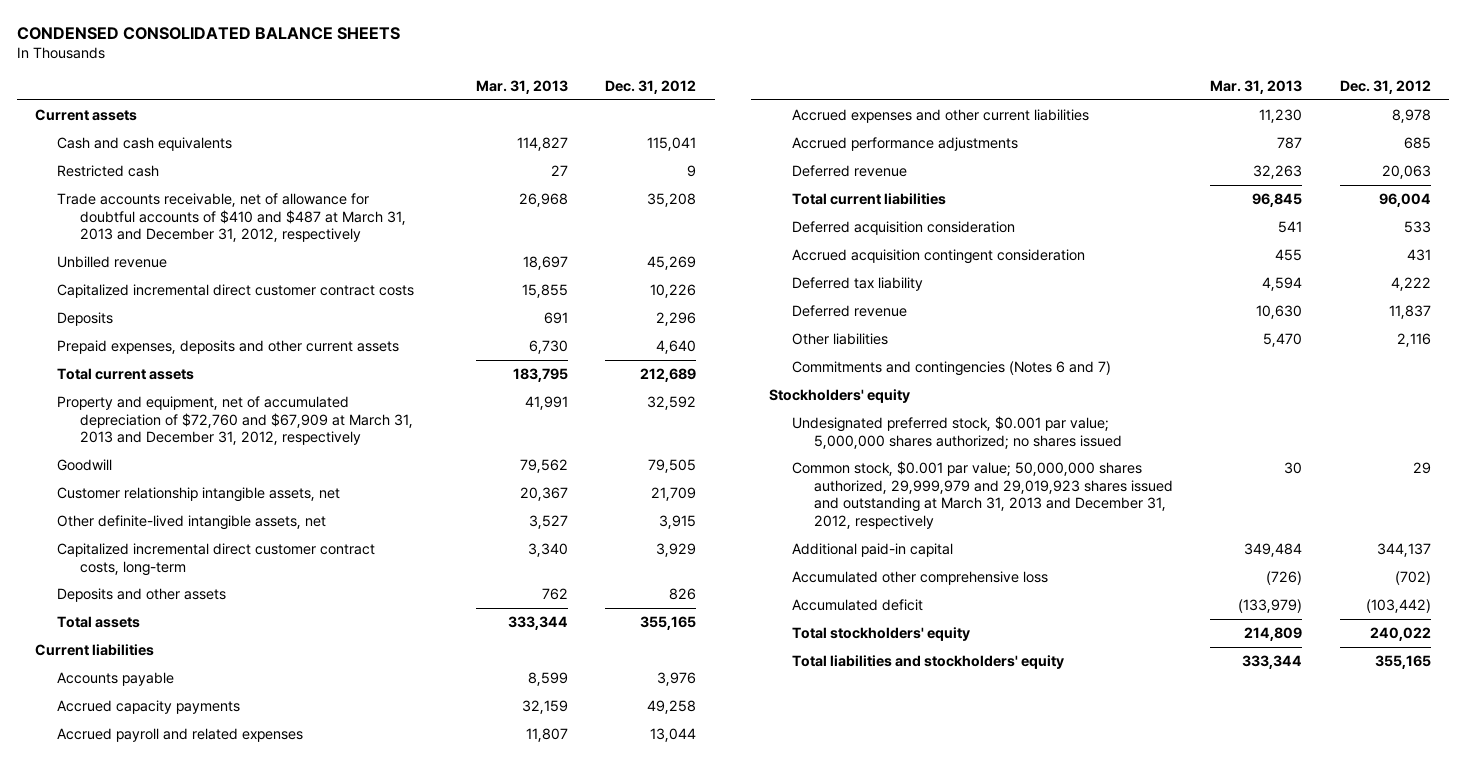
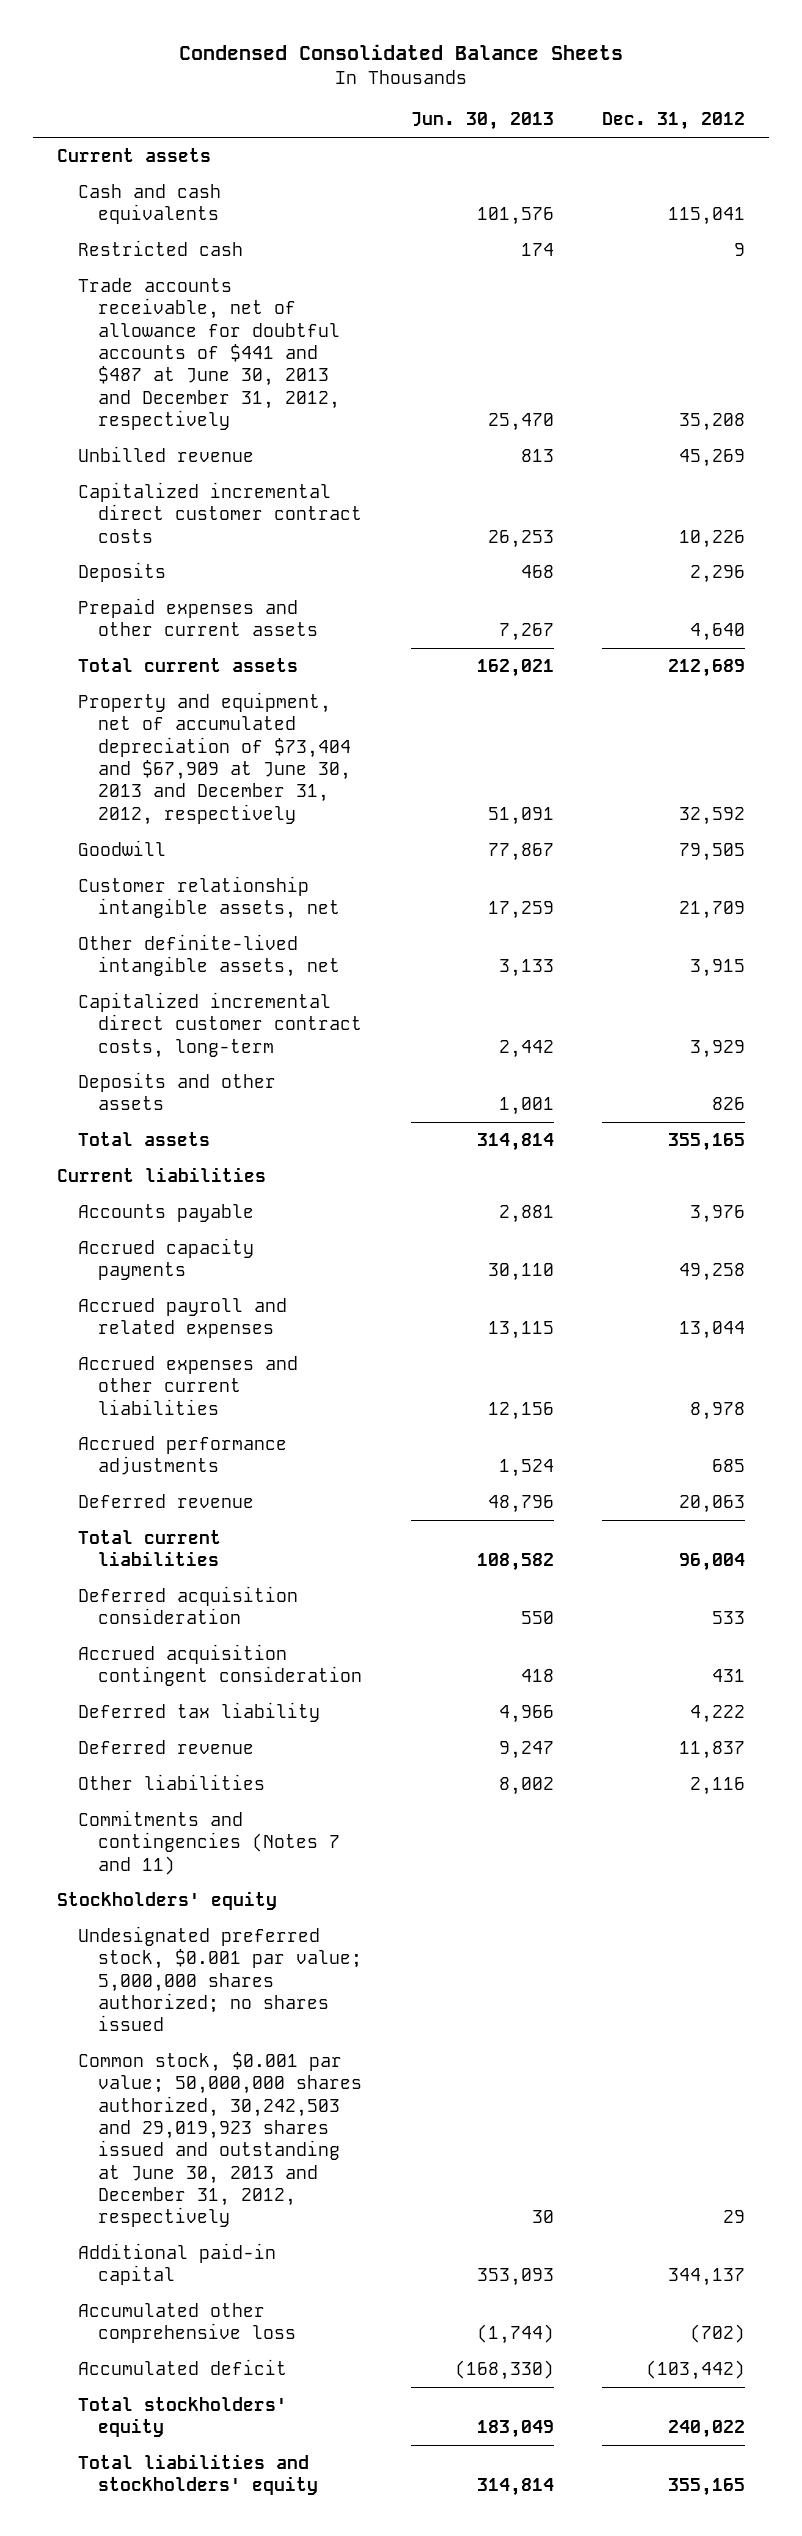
[16,26,400,40] CONDENSED CONSOLIDATED BALANCE SHEETS -> [178,44,623,61] Condensed Consolidated Balance Sheets
[476,80,569,95] Mar. 31, 2013 -> none
none -> [410,112,554,131] Jun. 30, 2013
[57,192,406,243] Trade accounts receivable, net of allowance for doubtful accounts of $410 and $487 at March 31, 2013 and December 31, 2012, respectively -> [77,278,341,431] Trade accounts receivable, net of allowance for doubtful accounts of $441 and $487 at June 30, 2013 and December 31, 2012, respectively
[57,339,400,354] Prepaid expenses, deposits and other current assets -> [77,598,319,637] Prepaid expenses and other current assets
[57,395,413,446] Property and equipment, net of accumulated depreciation of $72,760 and $67,909 at March 31, 2013 and December 31, 2012, respectively -> [77,692,352,825] Property and equipment, net of accumulated depreciation of $73,404 and $67,909 at June 30, 2013 and December 31, 2012, respectively
[791,360,1111,376] Commitments and contingencies (Notes 6 and 7) -> [77,1810,341,1875] Commitments and contingencies (Notes 7 and 11)
[791,460,1173,529] Common stock, $0.001 par value; 50,000,000 shares authorized, 29,999,979 and 29,019,923 shares issued and outstanding at March 31, 2013 and December 31, 2012, respectively -> [77,2052,363,2228] Common stock, $0.001 par value; 50,000,000 shares authorized, 30,242,503 and 29,019,923 shares issued and outstanding at June 30, 2013 and December 31, 2012, respectively

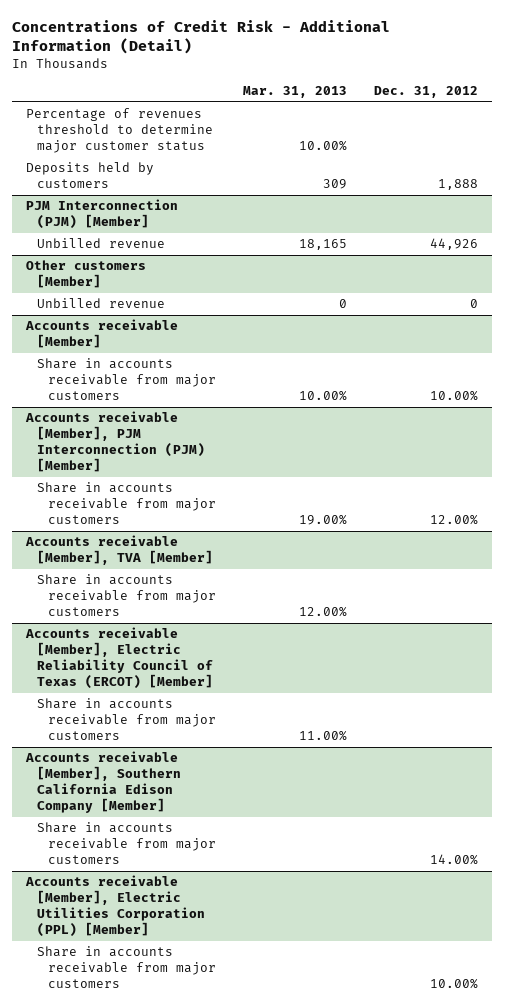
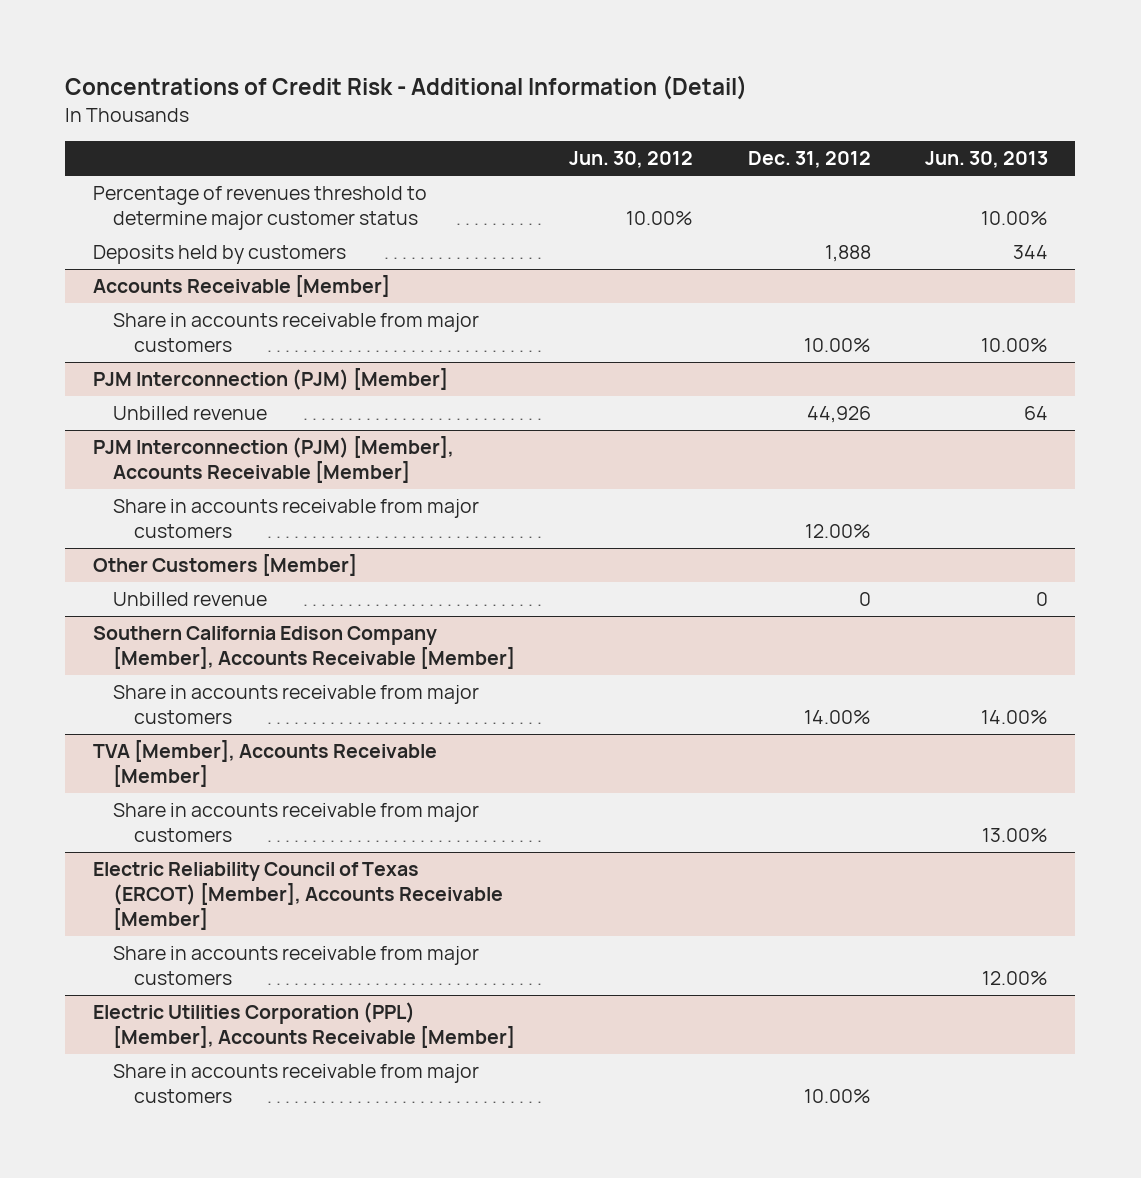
[243,86,348,99] Mar. 31, 2013 -> none
none -> [569,151,694,169] Jun. 30, 2012
none -> [924,151,1048,169] Jun. 30, 2013
none -> [92,275,390,298] Accounts Receivable [Member]
none -> [113,313,480,353] Share in accounts receivable from major customers
[26,260,147,289] Other customers [Member] -> none
[36,298,165,309] Unbilled revenue -> none
[25,319,179,349] Accounts receivable [Member] -> none
[36,358,216,401] Share in accounts receivable from major customers -> none
[25,411,205,473] Accounts receivable [Member], PJM Interconnection (PJM) [Member] -> [92,436,454,484] PJM Interconnection (PJM) [Member], Accounts Receivable [Member]
none -> [92,554,357,577] Other Customers [Member]
none -> [113,592,268,607] Unbilled revenue
none -> [92,626,516,670] Southern California Edison Company [Member], Accounts Receivable [Member]
none -> [113,685,480,725] Share in accounts receivable from major customers
[25,535,213,566] Accounts receivable [Member], TVA [Member] -> [92,740,437,788] TVA [Member], Accounts Receivable [Member]
[25,627,213,690] Accounts receivable [Member], Electric Reliability Council of Texas (ERCOT) [Member] -> [92,862,504,931] Electric Reliability Council of Texas (ERCOT) [Member], Accounts Receivable [Member]
[25,751,181,814] Accounts receivable [Member], Southern California Edison Company [Member] -> none
[36,822,216,865] Share in accounts receivable from major customers -> none
[25,875,205,938] Accounts receivable [Member], Electric Utilities Corporation (PPL) [Member] -> [92,1002,516,1049] Electric Utilities Corporation (PPL) [Member], Accounts Receivable [Member]

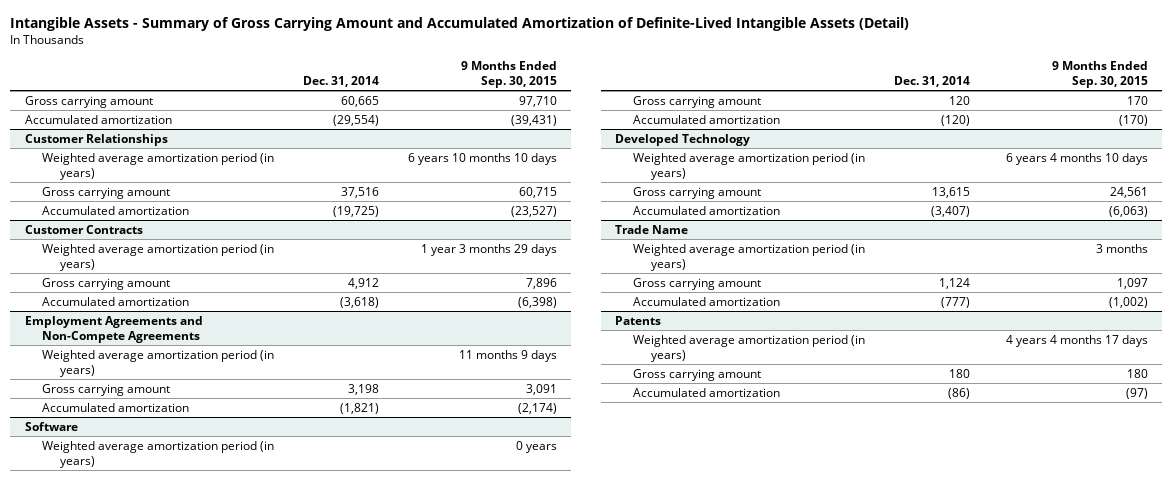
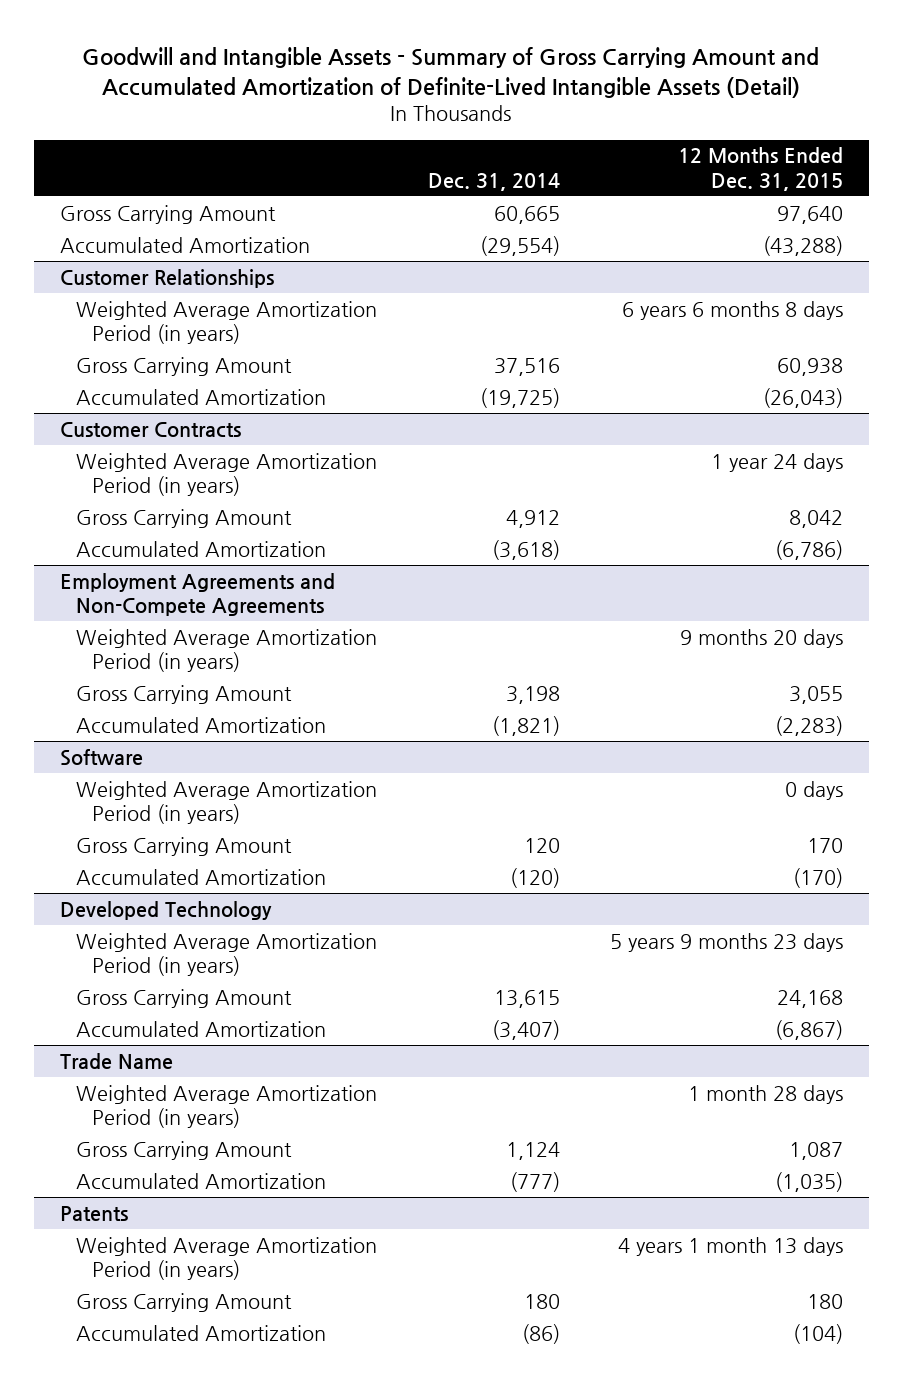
[10,17,910,32] Intangible Assets - Summary of Gross Carrying Amount and Accumulated Amortization of Definite-Lived Intangible Assets (Detail) -> [82,47,820,99] Goodwill and Intangible Assets - Summary of Gross Carrying Amount and Accumulated Amortization of Definite-Lived Intangible Assets (Detail)
[461,61,558,88] 9 Months Ended Sep. 30, 2015 -> none
none -> [678,147,844,191] 12 Months Ended Dec. 31, 2015
[24,95,153,108] Gross carrying amount -> [59,204,276,224] Gross Carrying Amount
[24,114,172,124] Accumulated amortization -> [59,236,310,253] Accumulated Amortization
[42,152,275,180] Weighted average amortization period (in years) -> [75,300,377,345] Weighted Average Amortization Period (in years)
[42,186,171,199] Gross carrying amount -> [75,356,292,376] Gross Carrying Amount
[42,205,190,215] Accumulated amortization -> [75,388,326,405] Accumulated Amortization
[42,243,275,271] Weighted average amortization period (in years) -> [75,452,377,497] Weighted Average Amortization Period (in years)
[42,277,171,290] Gross carrying amount -> [75,508,292,528] Gross Carrying Amount
[42,296,190,306] Accumulated amortization -> [75,540,326,557] Accumulated Amortization
[42,349,275,377] Weighted average amortization period (in years) -> [75,628,377,673] Weighted Average Amortization Period (in years)
[42,383,171,396] Gross carrying amount -> [75,684,292,704] Gross Carrying Amount
[42,402,190,412] Accumulated amortization -> [75,716,326,733] Accumulated Amortization
[42,440,275,468] Weighted average amortization period (in years) -> [75,780,377,825] Weighted Average Amortization Period (in years)
[633,95,762,108] Gross carrying amount -> [75,836,292,856] Gross Carrying Amount
[633,114,781,124] Accumulated amortization -> [75,868,326,885] Accumulated Amortization
[633,152,866,180] Weighted average amortization period (in years) -> [75,932,377,977] Weighted Average Amortization Period (in years)
[633,186,762,199] Gross carrying amount -> [75,988,292,1008] Gross Carrying Amount
[633,205,781,215] Accumulated amortization -> [75,1020,326,1037] Accumulated Amortization
[633,243,866,271] Weighted average amortization period (in years) -> [75,1084,377,1129] Weighted Average Amortization Period (in years)
[633,277,762,290] Gross carrying amount -> [75,1140,292,1160] Gross Carrying Amount
[633,296,781,306] Accumulated amortization -> [75,1172,326,1189] Accumulated Amortization
[633,334,866,362] Weighted average amortization period (in years) -> [75,1236,377,1281] Weighted Average Amortization Period (in years)
[633,368,762,381] Gross carrying amount -> [75,1292,292,1312] Gross Carrying Amount
[633,387,781,397] Accumulated amortization -> [75,1324,326,1341] Accumulated Amortization

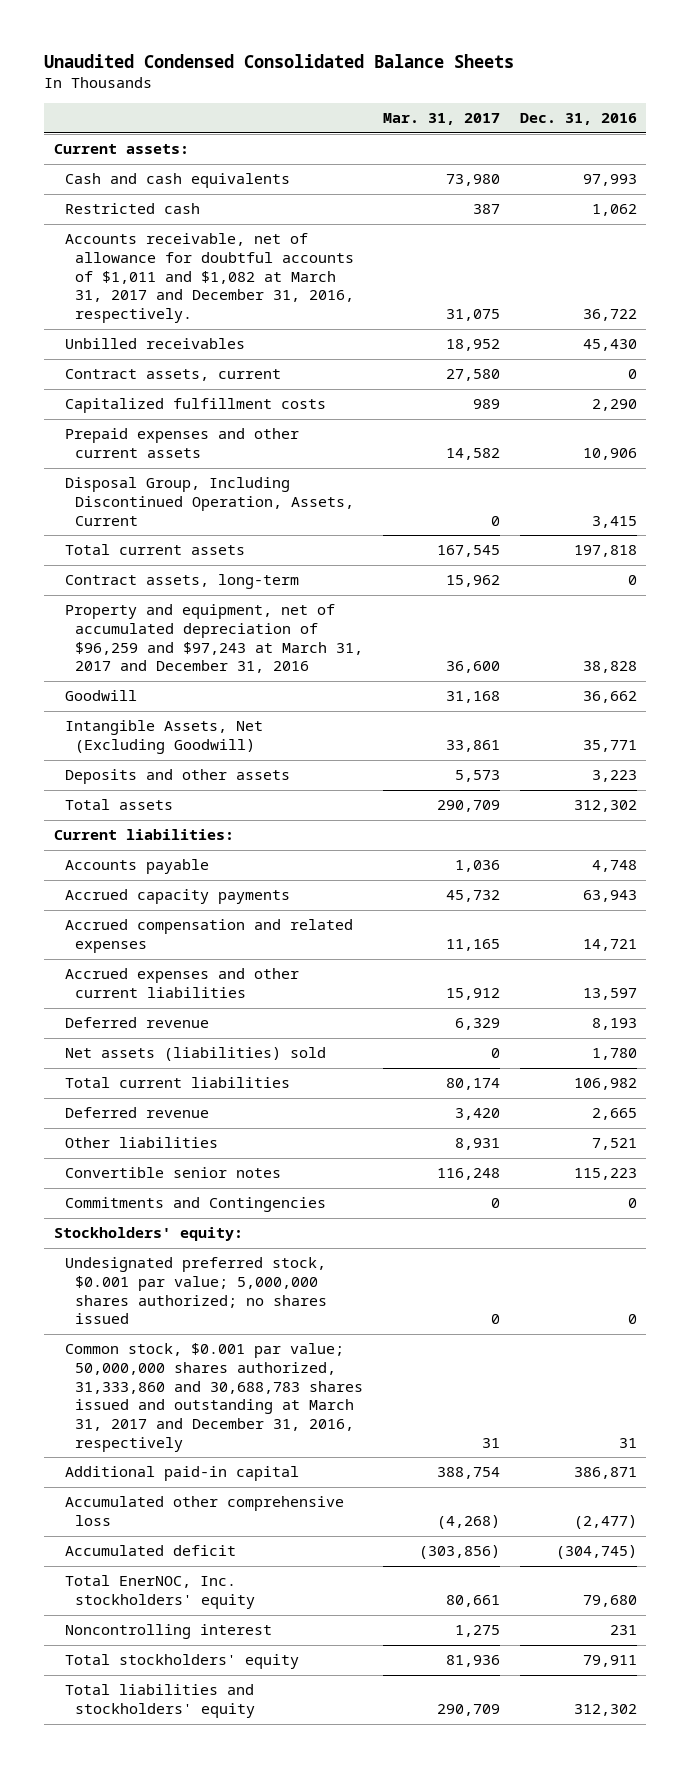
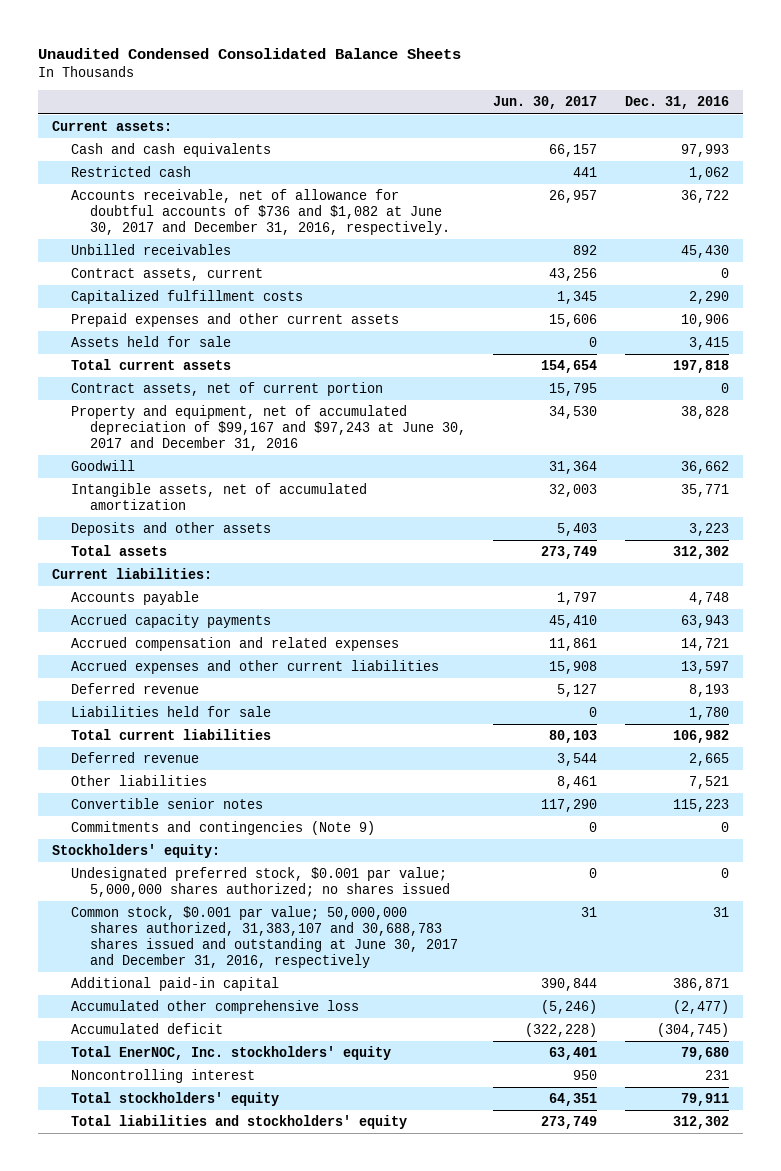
[382,112,500,125] Mar. 31, 2017 -> none
none -> [493,96,598,110] Jun. 30, 2017
[64,233,355,323] Accounts receivable, net of allowance for doubtful accounts of $1,011 and $1,082 at March 31, 2017 and December 31, 2016, respectively. -> [70,189,450,235] Accounts receivable, net of allowance for doubtful accounts of $736 and $1,082 at June 30, 2017 and December 31, 2016, respectively.
[64,477,355,526] Disposal Group, Including Discontinued Operation, Assets, Current -> [70,336,231,348] Assets held for sale
[64,574,299,590] Contract assets, long-term -> [70,382,383,397] Contract assets, net of current portion
[64,604,364,674] Property and equipment, net of accumulated depreciation of $96,259 and $97,243 at March 31, 2017 and December 31, 2016 -> [70,405,466,451] Property and equipment, net of accumulated depreciation of $99,167 and $97,243 at June 30, 2017 and December 31, 2016
[64,720,263,755] Intangible Assets, Net (Excluding Goodwill) -> [70,483,367,511] Intangible assets, net of accumulated amortization
[64,1047,326,1062] Net assets (liabilities) sold -> [70,706,271,718] Liabilities held for sale
[64,1197,326,1213] Commitments and Contingencies -> [70,821,375,836] Commitments and contingencies (Note 9)
[64,1343,364,1452] Common stock, $0.001 par value; 50,000,000 shares authorized, 31,333,860 and 30,688,783 shares issued and outstanding at March 31, 2017 and December 31, 2016, respectively -> [70,906,458,968] Common stock, $0.001 par value; 50,000,000 shares authorized, 31,383,107 and 30,688,783 shares issued and outstanding at June 30, 2017 and December 31, 2016, respectively

